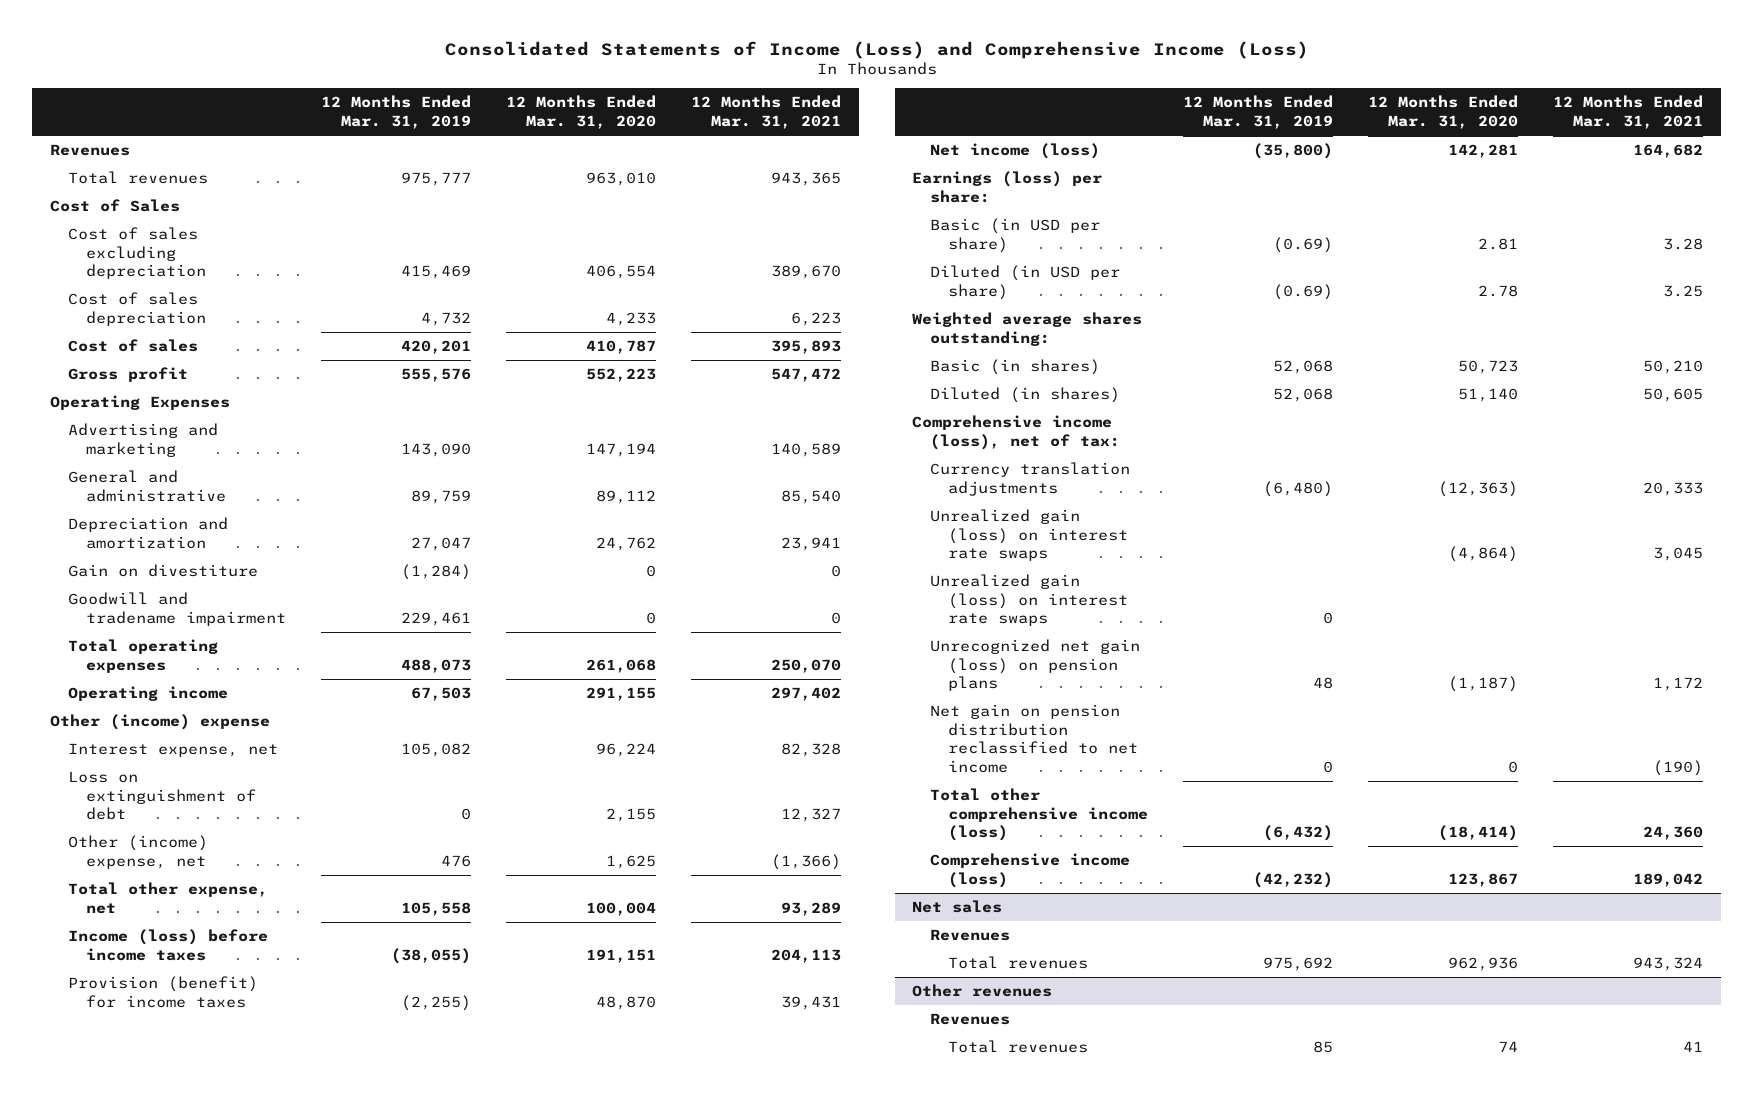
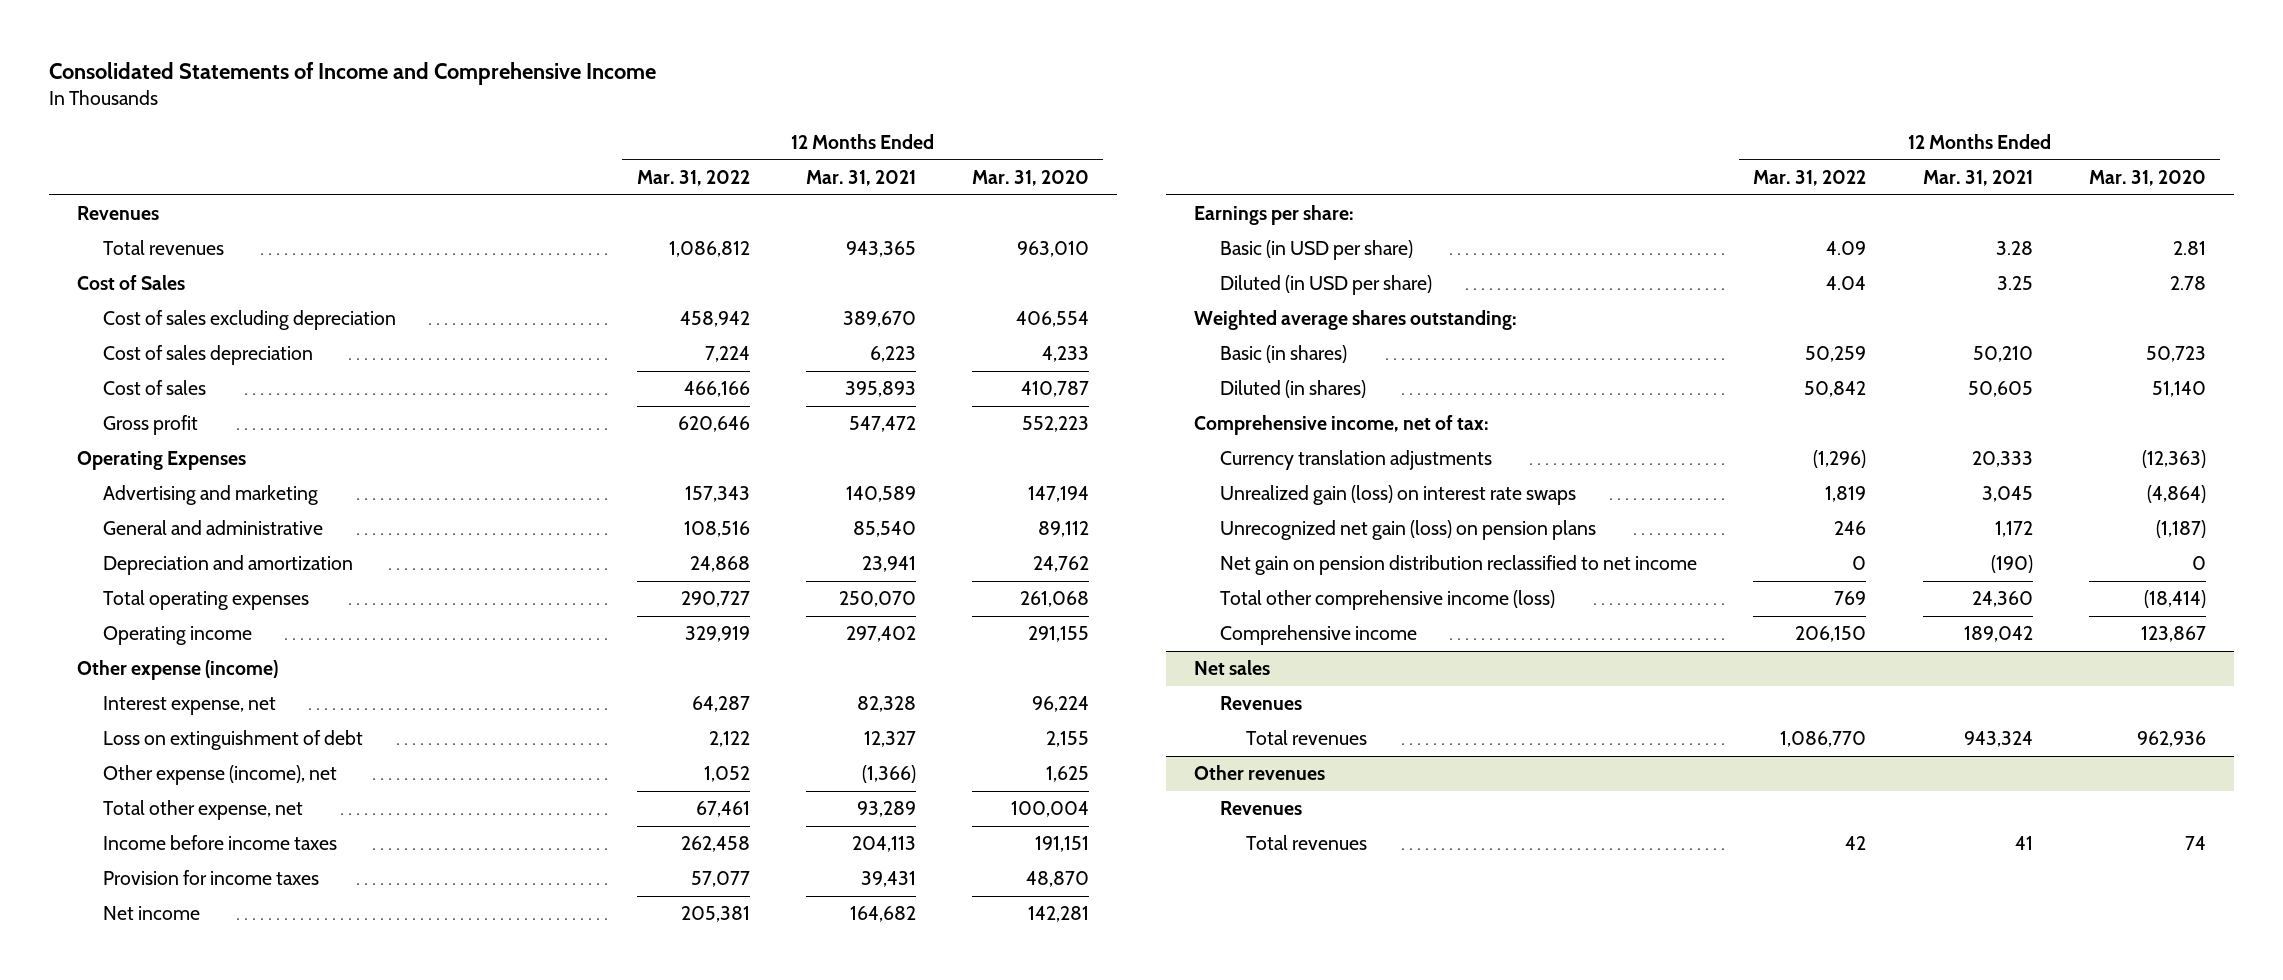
[444,40,1309,59] Consolidated Statements of Income (Loss) and Comprehensive Income (Loss) -> [48,61,656,85] Consolidated Statements of Income and Comprehensive Income
[320,95,471,129] 12 Months Ended Mar. 31, 2019 -> none
none -> [636,169,750,186] Mar. 31, 2022
[67,564,258,578] Gain on divestiture -> none
[67,592,286,626] Goodwill and tradename impairment -> none
[49,714,270,731] Other (income) expense -> [77,660,279,681] Other expense (income)
[67,835,208,869] Other (income) expense, net -> [103,765,338,786] Other expense (income), net
[67,929,268,961] Income (loss) before income taxes -> [103,835,338,851] Income before income taxes
[67,976,258,1008] Provision (benefit) for income taxes -> [103,870,320,886] Provision for income taxes
[930,143,1101,160] Net income (loss) -> [103,906,201,921] Net income
[912,171,1103,203] Earnings (loss) per share: -> [1193,205,1354,226] Earnings per share:
[912,415,1121,450] Comprehensive income (loss), net of tax: -> [1193,415,1489,436] Comprehensive income, net of tax:
[930,574,1128,627] Unrealized gain (loss) on interest rate swaps -> none
[930,853,1131,888] Comprehensive income (loss) -> [1219,625,1417,646] Comprehensive income

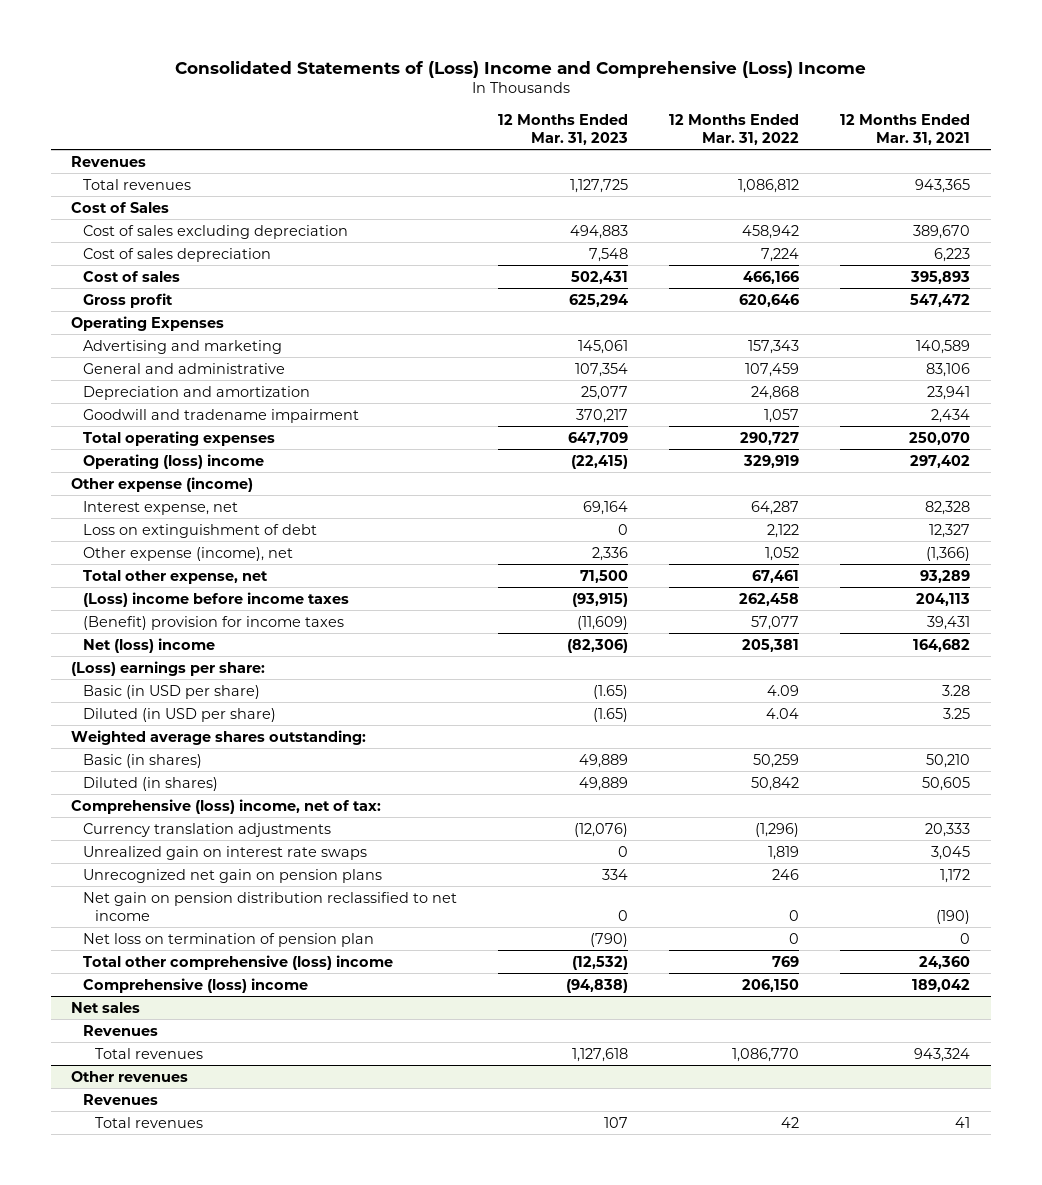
[48,61,656,85] Consolidated Statements of Income and Comprehensive Income -> [174,60,866,78] Consolidated Statements of (Loss) Income and Comprehensive (Loss) Income
[972,169,1090,186] Mar. 31, 2020 -> none
none -> [498,113,629,145] 12 Months Ended Mar. 31, 2023
[683,521,750,538] 108,516 -> [745,362,800,377] 107,459
[852,521,916,538] 85,540 -> [926,362,971,377] 83,106
none -> [83,408,360,423] Goodwill and tradename impairment
[103,626,253,646] Operating income -> [83,453,265,469] Operating (loss) income
[103,835,338,851] Income before income taxes -> [83,591,350,607] (Loss) income before income taxes
[103,870,320,886] Provision for income taxes -> [83,615,345,630] (Benefit) provision for income taxes
[103,906,201,921] Net income -> [83,637,216,653] Net (loss) income
[1193,205,1354,226] Earnings per share: -> [71,660,266,676] (Loss) earnings per share:
[1193,415,1489,436] Comprehensive income, net of tax: -> [71,798,382,814] Comprehensive (loss) income, net of tax:
[1219,485,1576,506] Unrealized gain (loss) on interest rate swaps -> [83,845,368,860] Unrealized gain on interest rate swaps
[1219,520,1596,541] Unrecognized net gain (loss) on pension plans -> [83,868,383,883] Unrecognized net gain on pension plans
none -> [83,932,375,947] Net loss on termination of pension plan
[1219,590,1555,611] Total other comprehensive income (loss) -> [83,954,394,970] Total other comprehensive (loss) income
[1219,625,1417,646] Comprehensive income -> [83,977,309,993] Comprehensive (loss) income

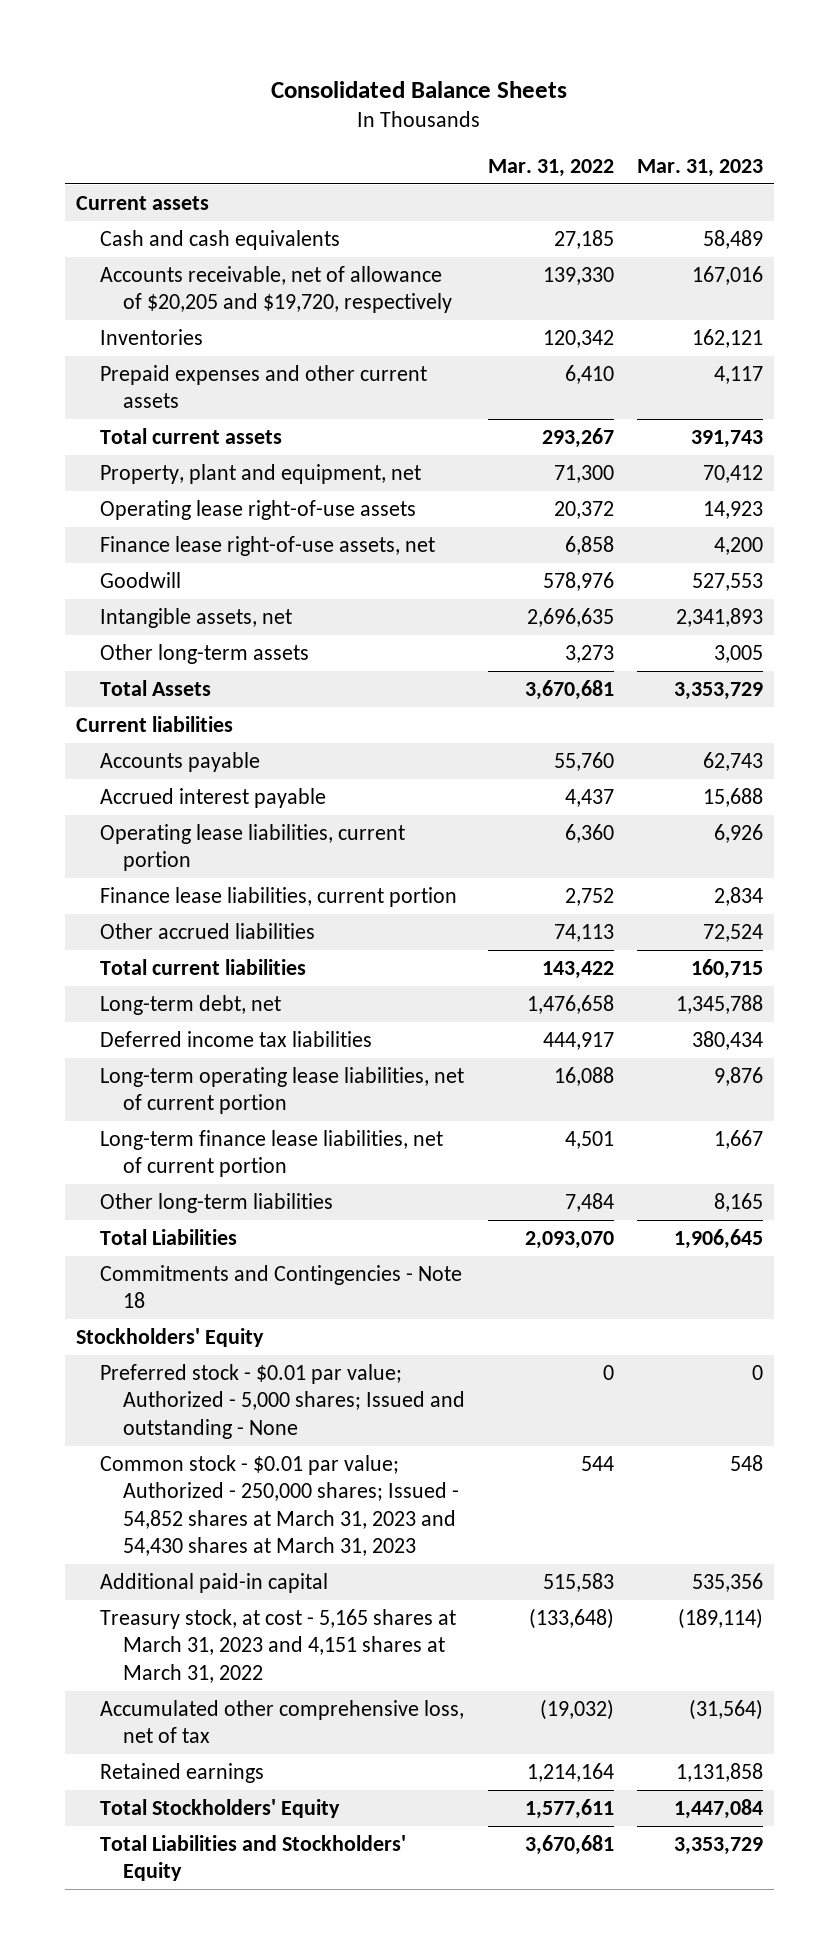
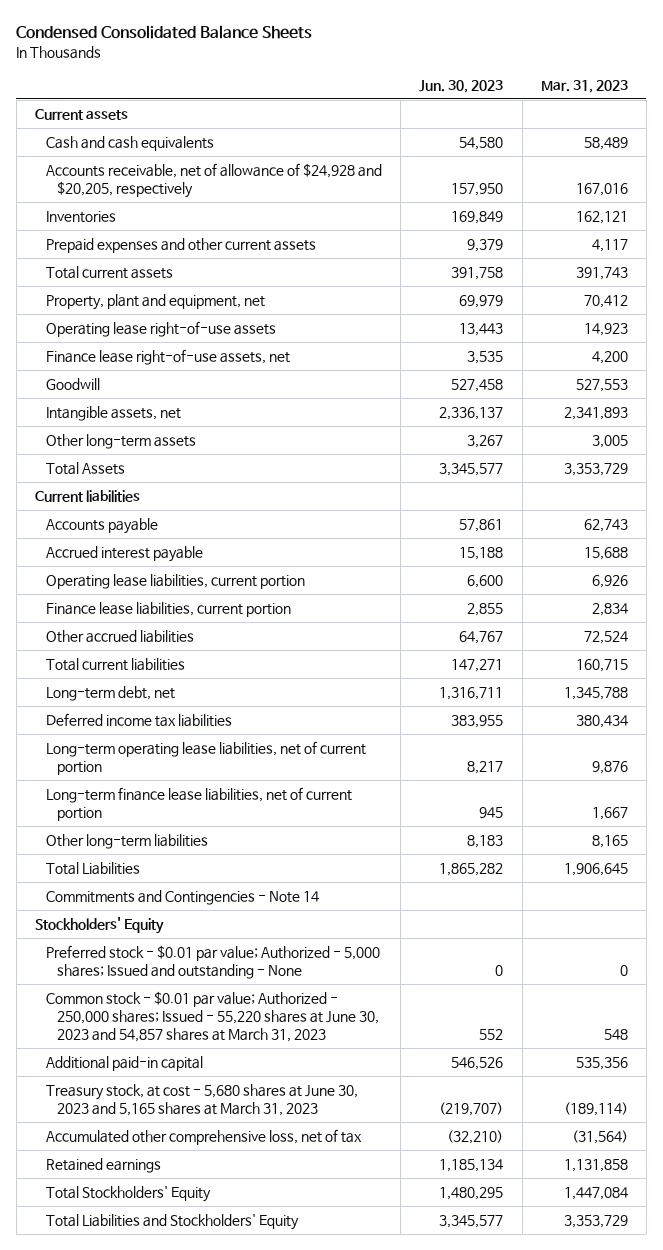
[271,80,568,98] Consolidated Balance Sheets -> [16,25,313,40] Condensed Consolidated Balance Sheets
[487,158,614,177] Mar. 31, 2022 -> none
none -> [419,79,504,93] Jun. 30, 2023
[99,265,452,314] Accounts receivable, net of allowance of $20,205 and $19,720, respectively -> [46,162,383,198] Accounts receivable, net of allowance of $24,928 and $20,205, respectively
[99,1264,462,1309] Commitments and Contingencies - Note 18 -> [46,889,320,905] Commitments and Contingencies - Note 14
[99,1454,459,1557] Common stock - $0.01 par value; Authorized - 250,000 shares; Issued - 54,852 shares at March 31, 2023 and 54,430 shares at March 31, 2023 -> [46,990,380,1043] Common stock - $0.01 par value; Authorized - 250,000 shares; Issued - 55,220 shares at June 30, 2023 and 54,857 shares at March 31, 2023
[99,1608,456,1683] Treasury stock, at cost - 5,165 shares at March 31, 2023 and 4,151 shares at March 31, 2022 -> [46,1083,359,1116] Treasury stock, at cost - 5,680 shares at June 30, 2023 and 5,165 shares at March 31, 2023

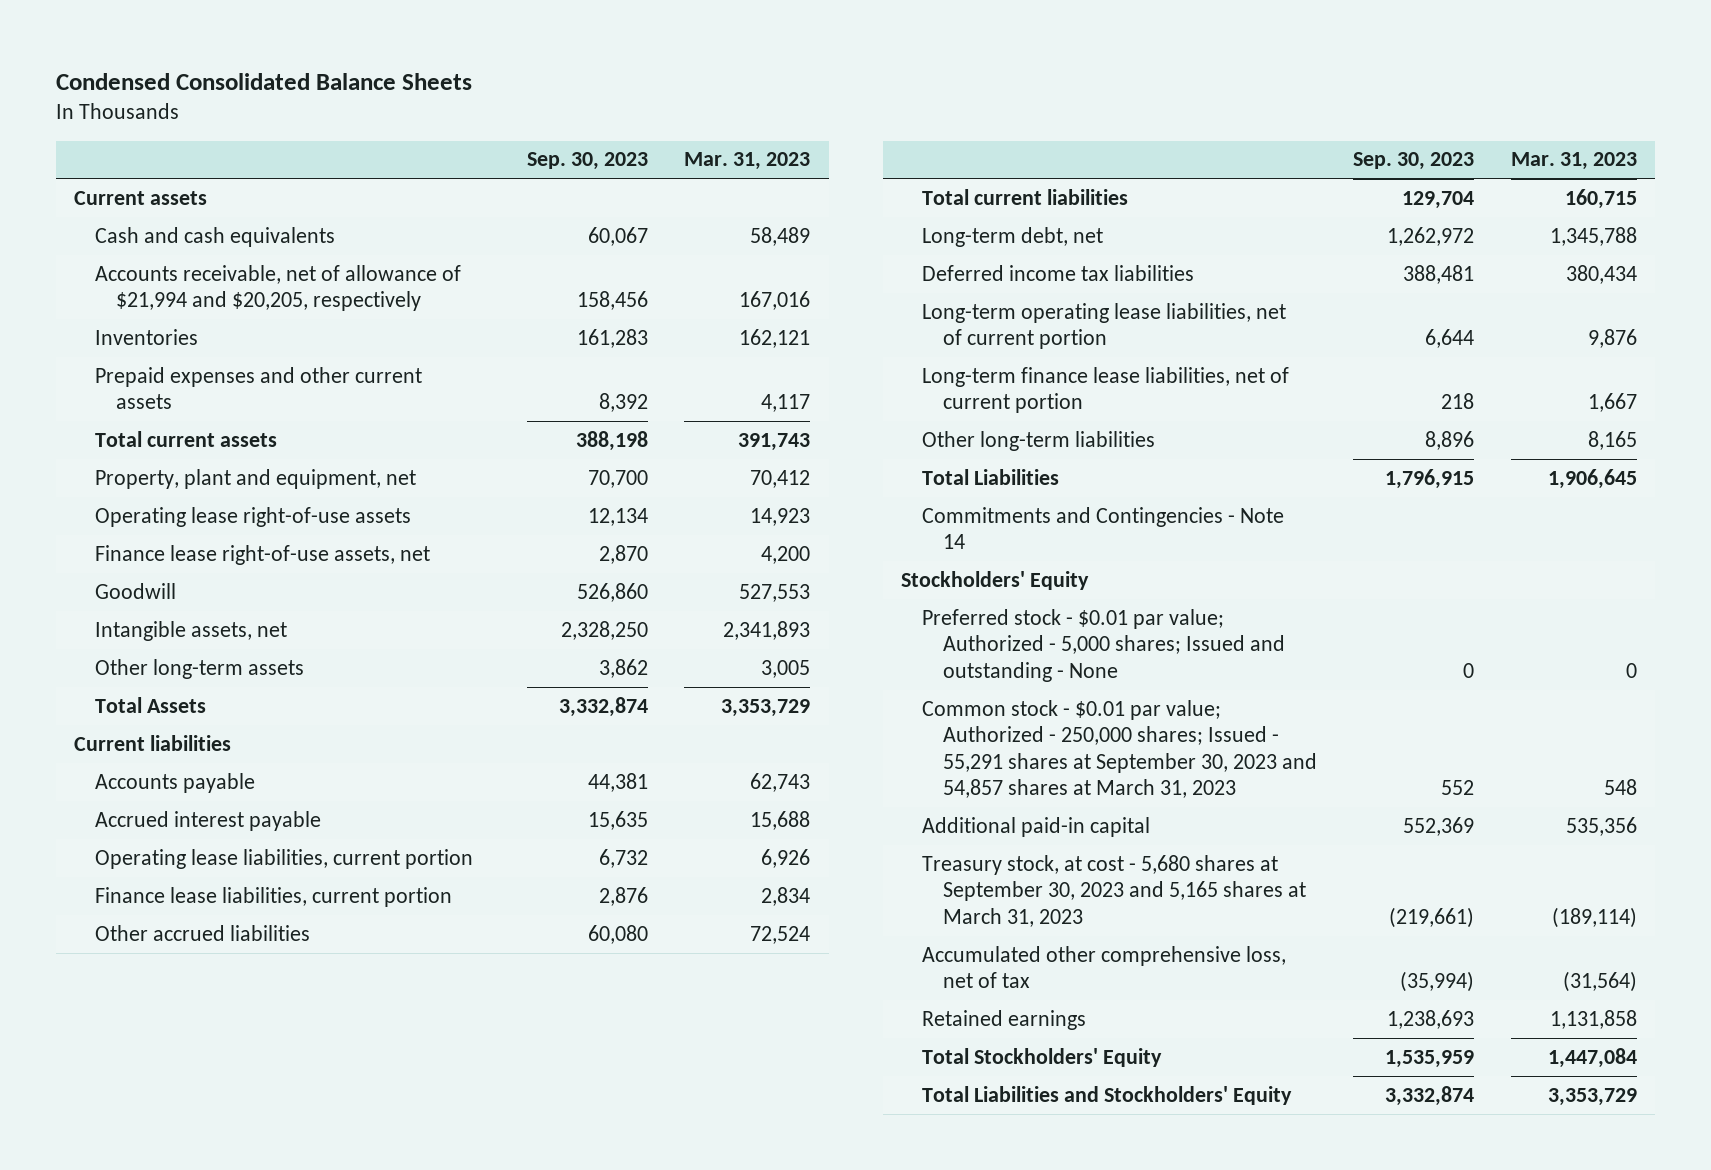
[419,79,504,93] Jun. 30, 2023 -> none
none -> [526,152,648,171] Sep. 30, 2023
[46,162,383,198] Accounts receivable, net of allowance of $24,928 and $20,205, respectively -> [95,264,462,312] Accounts receivable, net of allowance of $21,994 and $20,205, respectively
[46,990,380,1043] Common stock - $0.01 par value; Authorized - 250,000 shares; Issued - 55,220 shares at June 30, 2023 and 54,857 shares at March 31, 2023 -> [921,699,1317,799] Common stock - $0.01 par value; Authorized - 250,000 shares; Issued - 55,291 shares at September 30, 2023 and 54,857 shares at March 31, 2023
[46,1083,359,1116] Treasury stock, at cost - 5,680 shares at June 30, 2023 and 5,165 shares at March 31, 2023 -> [921,854,1306,927] Treasury stock, at cost - 5,680 shares at September 30, 2023 and 5,165 shares at March 31, 2023

